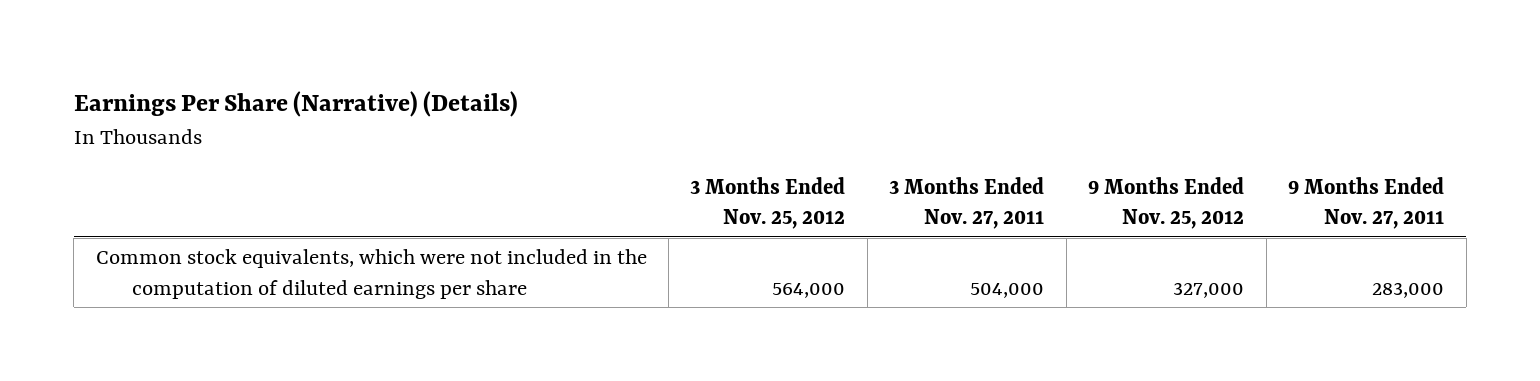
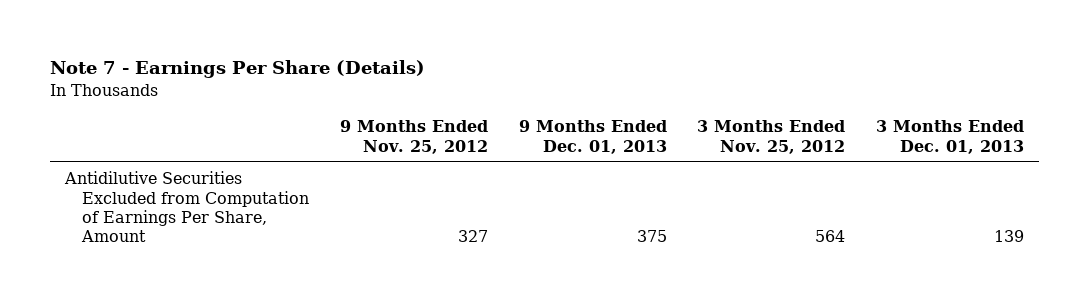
[73,91,518,118] Earnings Per Share (Narrative) (Details) -> [50,60,426,79] Note 7 - Earnings Per Share (Details)
[889,177,1045,230] 3 Months Ended Nov. 27, 2011 -> none
[1288,177,1445,230] 9 Months Ended Nov. 27, 2011 -> none
none -> [518,120,667,154] 9 Months Ended Dec. 01, 2013
none -> [875,120,1024,154] 3 Months Ended Dec. 01, 2013
[95,249,647,299] Common stock equivalents, which were not included in the computation of diluted earnings per share -> [64,171,310,243] Antidilutive Securities Excluded from Computation of Earnings Per Share, Amount
[772,282,846,298] 564,000 -> [815,230,846,243] 564
[1173,281,1245,298] 327,000 -> [458,230,489,243] 327

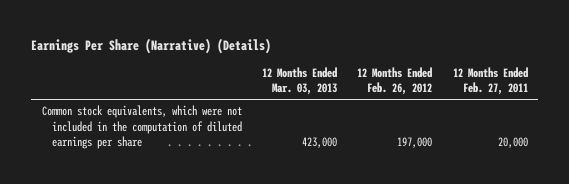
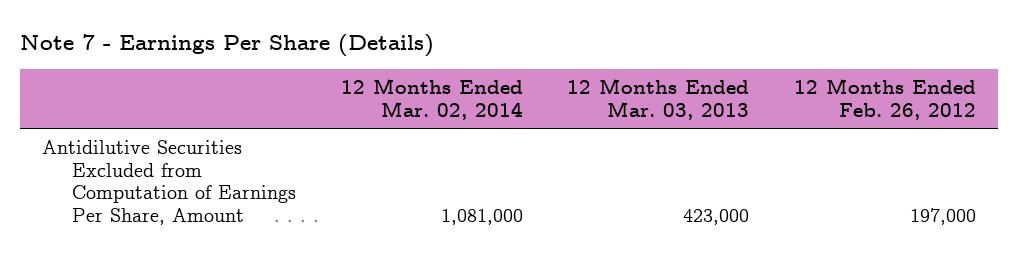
[31,37,272,54] Earnings Per Share (Narrative) (Details) -> [20,33,435,57] Note 7 - Earnings Per Share (Details)
[452,66,528,96] 12 Months Ended Feb. 27, 2011 -> none
none -> [340,78,523,120] 12 Months Ended Mar. 02, 2014
[41,105,242,150] Common stock equivalents, which were not included in the computation of diluted earnings per share -> [42,139,297,225] Antidilutive Securities Excluded from Computation of Earnings Per Share, Amount

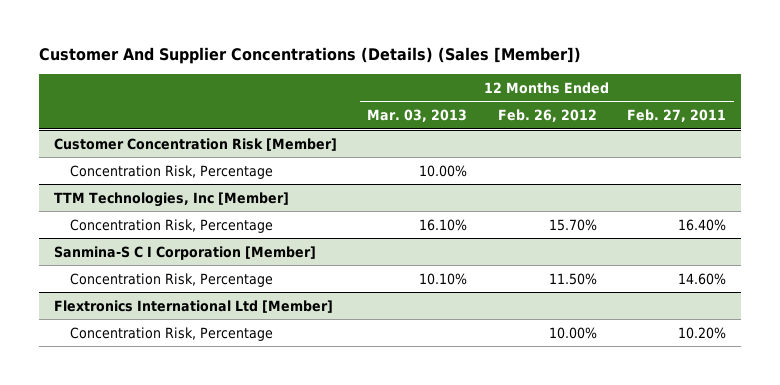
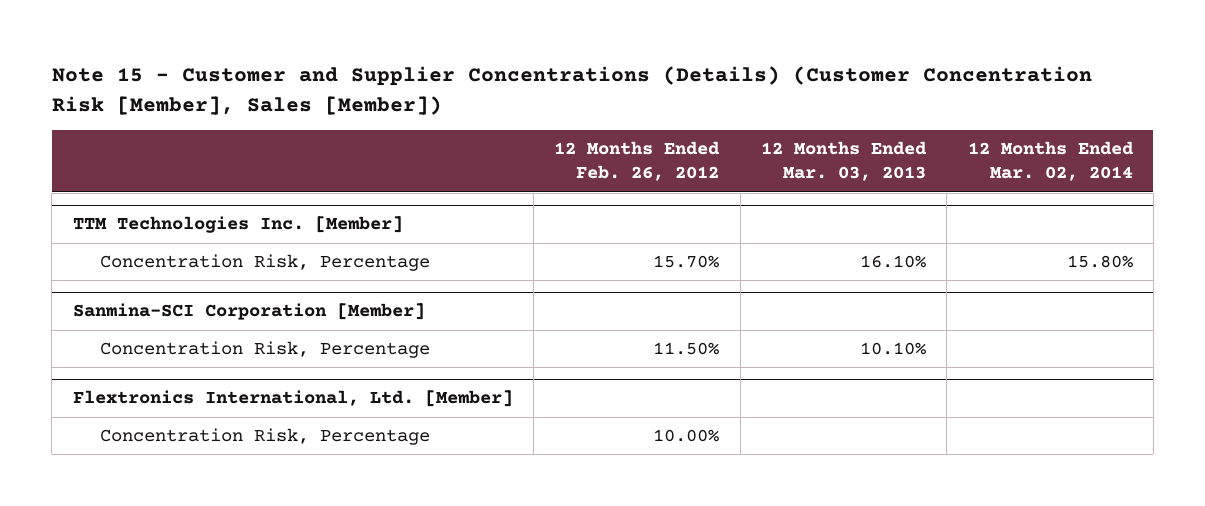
[38,47,581,65] Customer And Supplier Concentrations (Details) (Sales [Member]) -> [51,66,1092,115] Note 15 - Customer and Supplier Concentrations (Details) (Customer Concentration Risk [Member], Sales [Member])
[627,109,727,123] Feb. 27, 2011 -> none
none -> [967,140,1134,182] 12 Months Ended Mar. 02, 2014
[53,137,337,151] Customer Concentration Risk [Member] -> none
[69,164,273,179] Concentration Risk, Percentage -> none
[53,191,289,207] TTM Technologies, Inc [Member] -> [72,216,403,234] TTM Technologies Inc. [Member]
[53,245,316,260] Sanmina-S C I Corporation [Member] -> none
none -> [72,303,425,321] Sanmina-SCI Corporation [Member]
[53,299,333,313] Flextronics International Ltd [Member] -> [72,390,513,408] Flextronics International, Ltd. [Member]

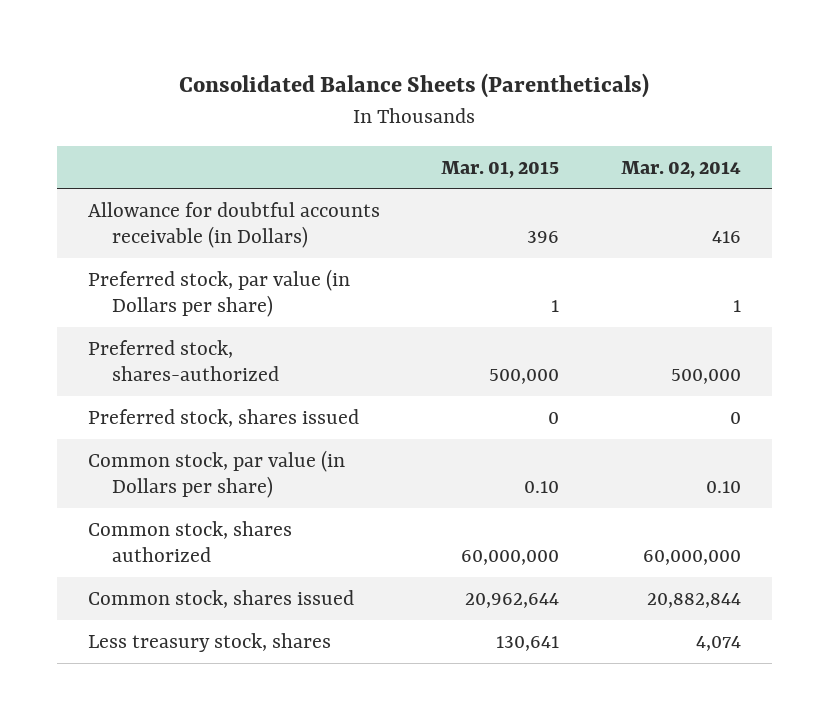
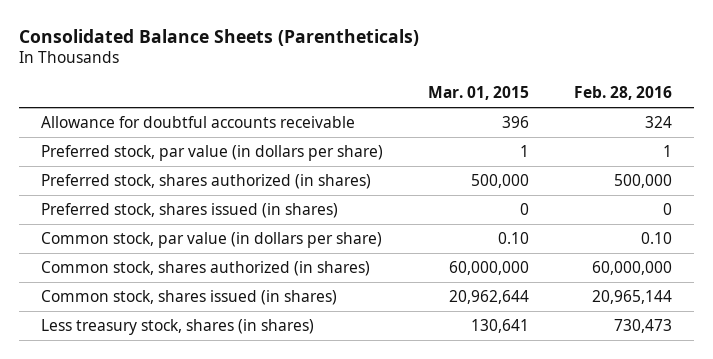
[621,160,742,178] Mar. 02, 2014 -> none
none -> [573,86,672,101] Feb. 28, 2016
[87,201,380,249] Allowance for doubtful accounts receivable (in Dollars) -> [41,115,356,128] Allowance for doubtful accounts receivable
[87,268,350,318] Preferred stock, par value (in Dollars per share) -> [41,144,384,161] Preferred stock, par value (in dollars per share)
[87,339,279,382] Preferred stock, shares-authorized -> [41,173,372,189] Preferred stock, shares authorized (in shares)
[87,408,359,427] Preferred stock, shares issued -> [41,202,339,218] Preferred stock, shares issued (in shares)
[87,449,345,499] Common stock, par value (in Dollars per share) -> [41,231,383,248] Common stock, par value (in dollars per share)
[87,520,292,563] Common stock, shares authorized -> [41,260,371,276] Common stock, shares authorized (in shares)
[87,589,354,608] Common stock, shares issued -> [41,289,338,305] Common stock, shares issued (in shares)
[87,632,331,652] Less treasury stock, shares -> [41,318,315,335] Less treasury stock, shares (in shares)

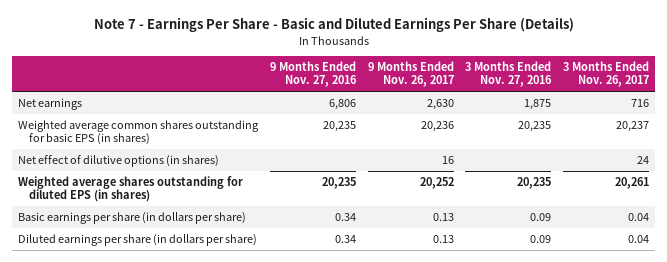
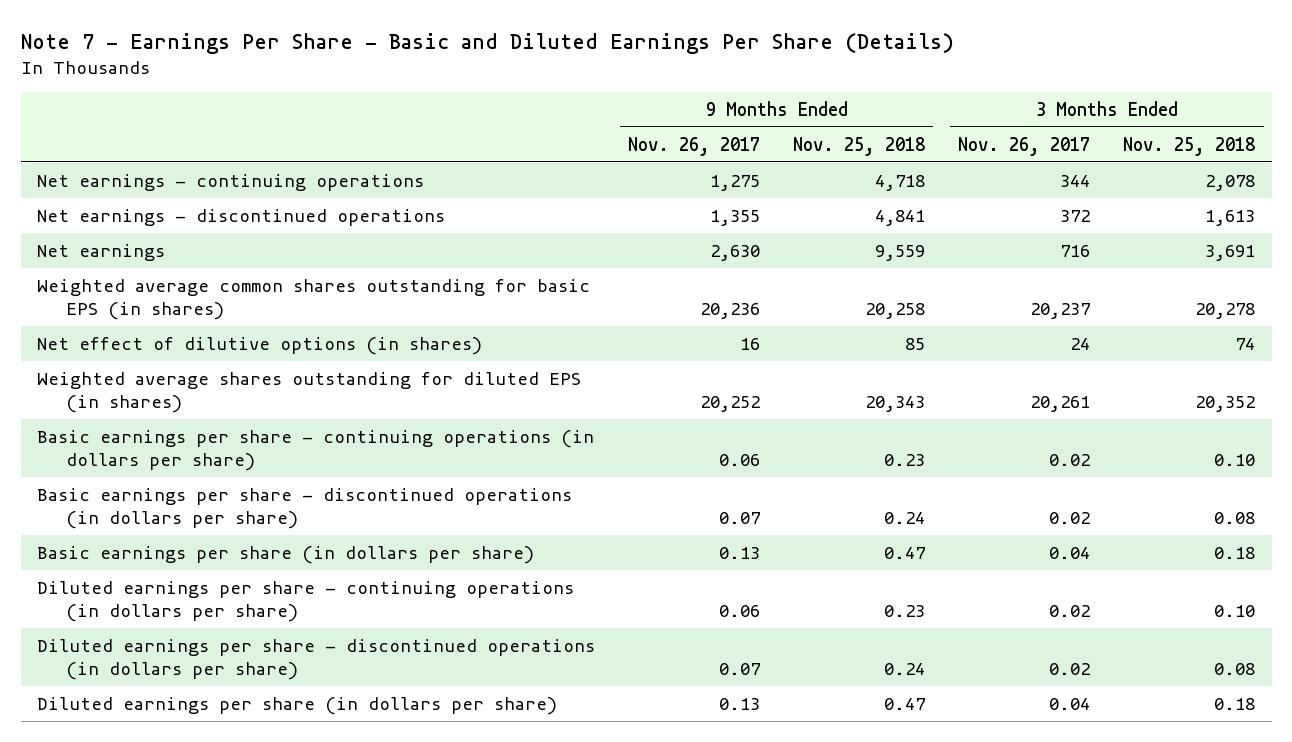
[269,60,357,88] 9 Months Ended Nov. 27, 2016 -> none
[465,60,553,88] 3 Months Ended Nov. 27, 2016 -> none
none -> [793,136,926,156] Nov. 25, 2018
none -> [1123,136,1256,156] Nov. 25, 2018
none -> [37,173,425,191] Net earnings - continuing operations
none -> [37,208,446,226] Net earnings - discontinued operations
none -> [37,429,595,471] Basic earnings per share - continuing operations (in dollars per share)
none -> [37,487,573,529] Basic earnings per share - discontinued operations (in dollars per share)
none -> [37,580,575,622] Diluted earnings per share - continuing operations (in dollars per share)
none -> [37,638,596,680] Diluted earnings per share - discontinued operations (in dollars per share)

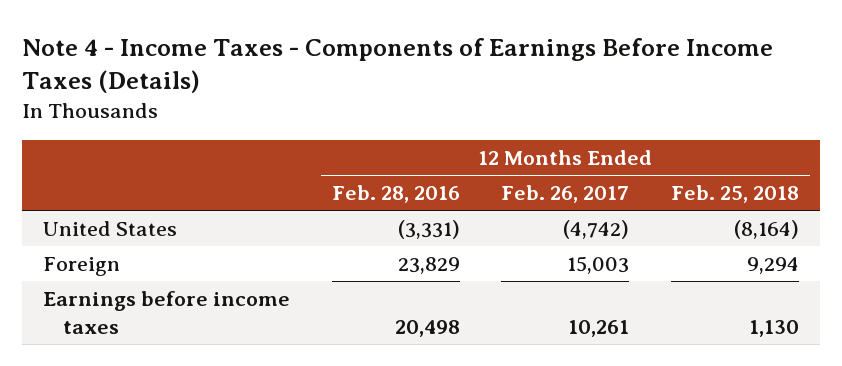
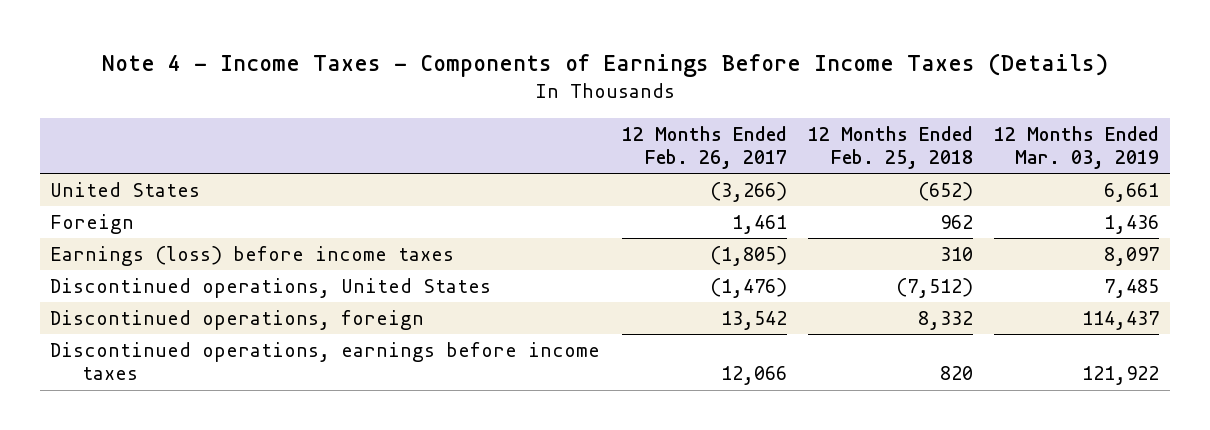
[331,185,460,204] Feb. 28, 2016 -> none
none -> [994,125,1160,170] 12 Months Ended Mar. 03, 2019
[563,220,630,240] (4,742) -> [709,181,787,202] (3,266)
[734,220,800,240] (8,164) -> [918,181,974,201] (652)
[567,256,630,275] 15,003 -> [731,214,787,234] 1,461
[747,257,800,275] 9,294 -> [940,214,974,229] 962
[42,291,290,335] Earnings before income taxes -> [50,245,455,266] Earnings (loss) before income taxes
[568,320,630,338] 10,261 -> [709,245,787,266] (1,805)
[749,320,800,338] 1,130 -> [940,246,974,261] 310
none -> [50,277,492,298] Discontinued operations, United States
none -> [50,309,425,330] Discontinued operations, foreign
none -> [50,341,601,381] Discontinued operations, earnings before income taxes

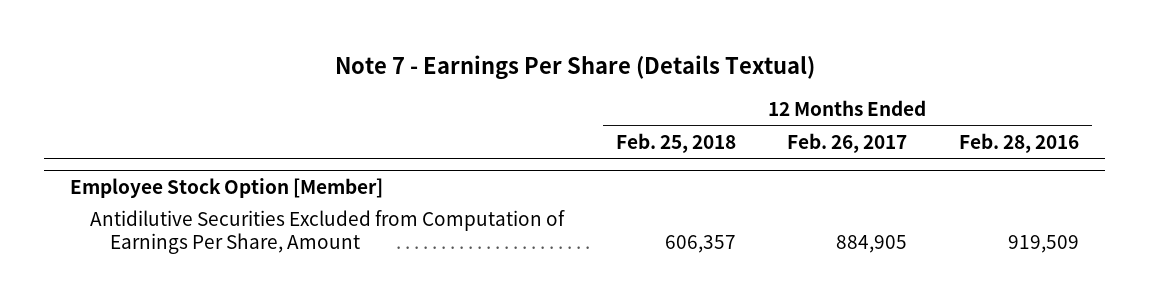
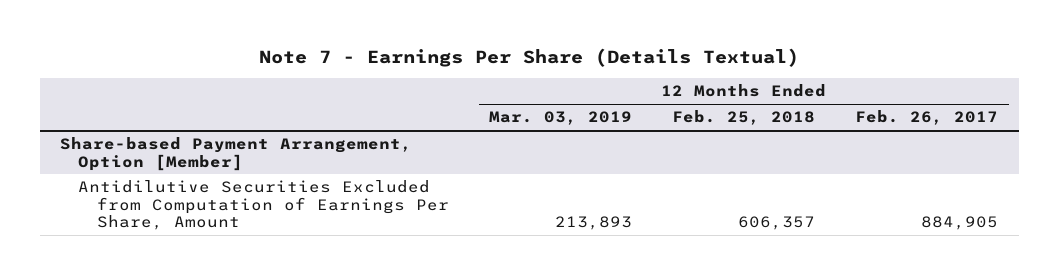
[959,132,1080,153] Feb. 28, 2016 -> none
none -> [488,111,632,126] Mar. 03, 2019
[70,177,384,198] Employee Stock Option [Member] -> [59,137,412,171] Share-based Payment Arrangement, Option [Member]

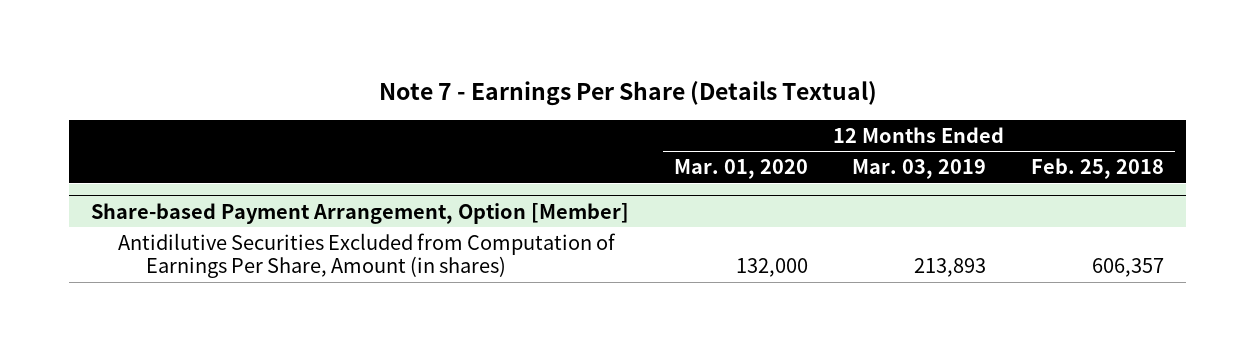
[855,110,999,126] Feb. 26, 2017 -> none
none -> [673,159,808,180] Mar. 01, 2020
[78,180,449,230] Antidilutive Securities Excluded from Computation of Earnings Per Share, Amount -> [118,233,617,279] Antidilutive Securities Excluded from Computation of Earnings Per Share, Amount (in shares)

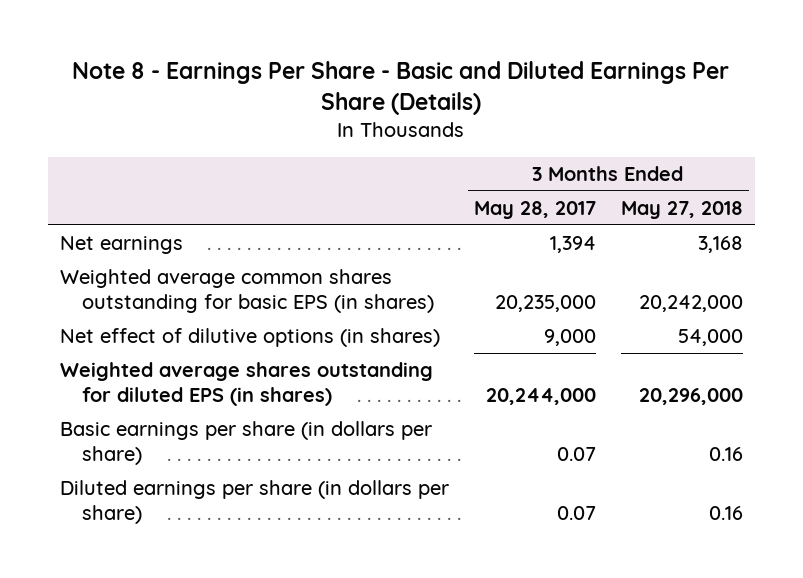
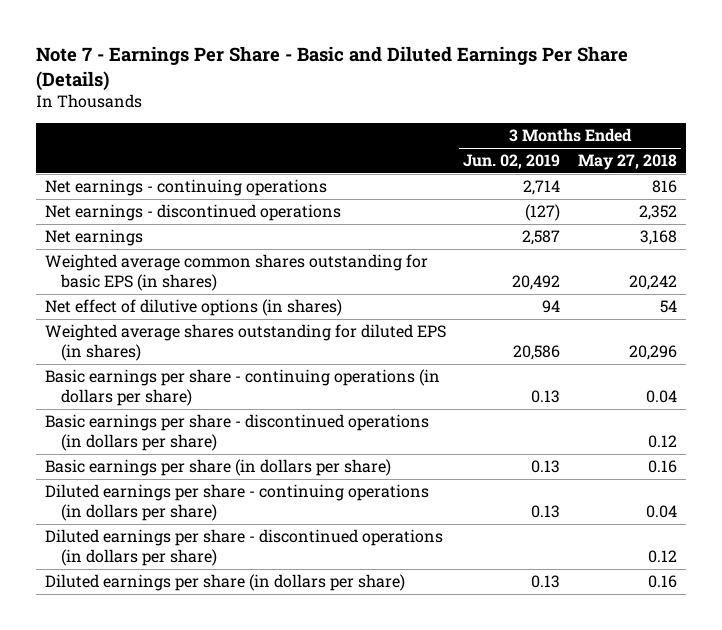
[72,60,730,115] Note 8 - Earnings Per Share - Basic and Diluted Earnings Per Share (Details) -> [36,45,629,91] Note 7 - Earnings Per Share - Basic and Diluted Earnings Per Share (Details)
[473,200,596,219] May 28, 2017 -> none
none -> [463,154,561,170] Jun. 02, 2019
none -> [44,179,327,197] Net earnings - continuing operations
none -> [44,204,341,222] Net earnings - discontinued operations
[638,295,743,313] 20,242,000 -> [628,275,677,291] 20,242
[677,329,743,347] 54,000 -> [659,300,677,314] 54
[638,388,743,406] 20,296,000 -> [628,345,677,361] 20,296
none -> [44,369,440,407] Basic earnings per share - continuing operations (in dollars per share)
none -> [44,414,429,452] Basic earnings per share - discontinued operations (in dollars per share)
none -> [44,484,429,522] Diluted earnings per share - continuing operations (in dollars per share)
none -> [44,529,443,567] Diluted earnings per share - discontinued operations (in dollars per share)

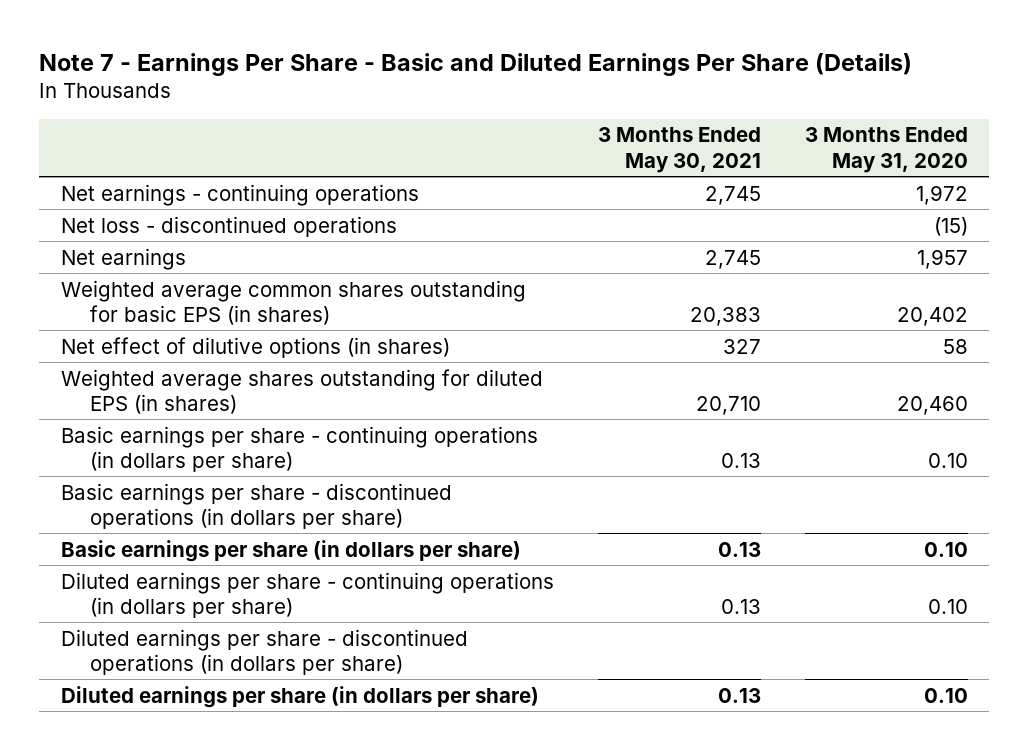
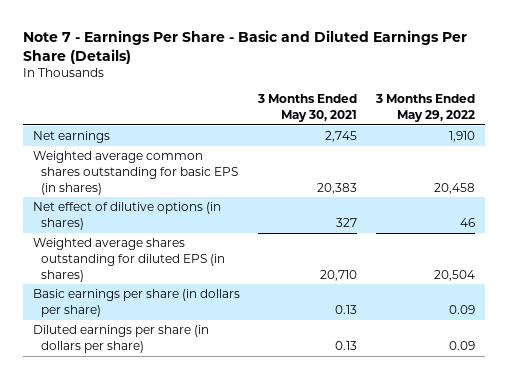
[804,127,968,173] 3 Months Ended May 31, 2020 -> none
none -> [375,94,476,123] 3 Months Ended May 29, 2022
[60,183,419,206] Net earnings - continuing operations -> none
[60,215,397,237] Net loss - discontinued operations -> none
[60,425,538,472] Basic earnings per share - continuing operations (in dollars per share) -> none
[60,482,452,529] Basic earnings per share - discontinued operations (in dollars per share) -> none
[60,571,554,618] Diluted earnings per share - continuing operations (in dollars per share) -> none
[60,628,468,675] Diluted earnings per share - discontinued operations (in dollars per share) -> none

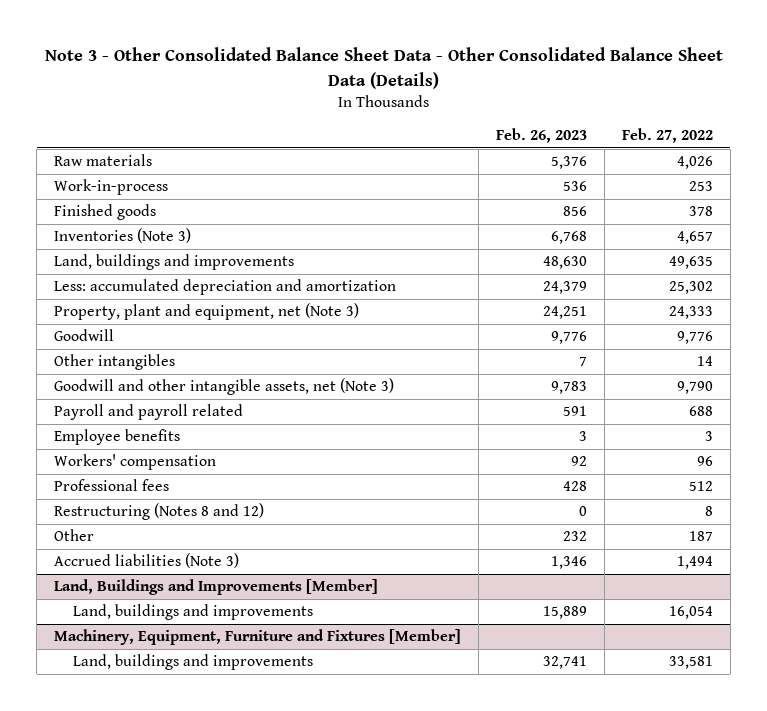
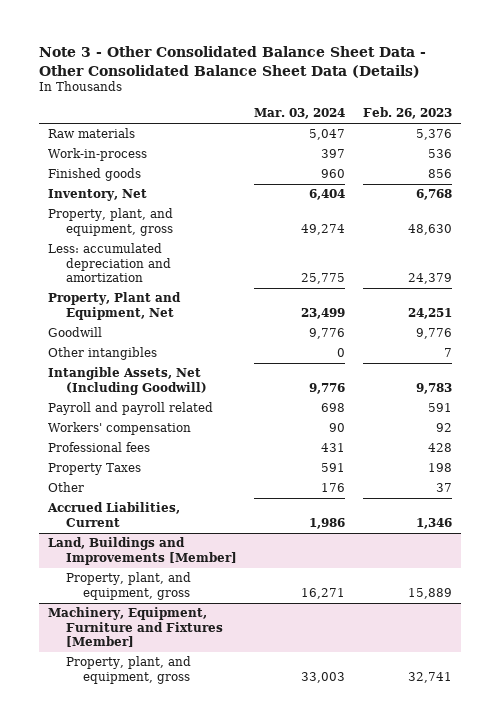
[621,128,713,144] Feb. 27, 2022 -> none
none -> [254,108,346,120] Mar. 03, 2024
[54,228,192,244] Inventories (Note 3) -> [48,189,148,202] Inventory, Net
[54,254,295,271] Land, buildings and improvements -> [48,208,174,236] Property, plant, and equipment, gross
[54,303,360,321] Property, plant and equipment, net (Note 3) -> [48,292,182,320] Property, Plant and Equipment, Net
[54,378,395,396] Goodwill and other intangible assets, net (Note 3) -> [48,367,207,395] Intangible Assets, Net (Including Goodwill)
[54,429,181,446] Employee benefits -> none
[54,503,265,521] Restructuring (Notes 8 and 12) -> none
none -> [48,463,142,476] Property Taxes
[563,531,588,542] 232 -> [436,483,453,493] 37
[54,553,240,569] Accrued liabilities (Note 3) -> [47,502,181,527] Accrued Liabilities, Current
[72,604,313,621] Land, buildings and improvements -> [65,572,191,600] Property, plant, and equipment, gross
[72,654,313,671] Land, buildings and improvements -> [65,656,191,684] Property, plant, and equipment, gross

